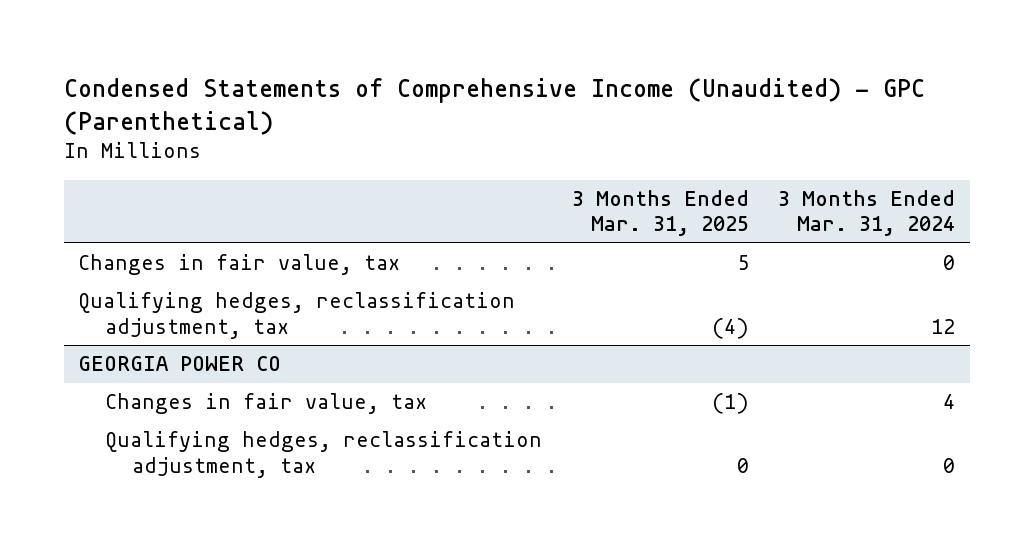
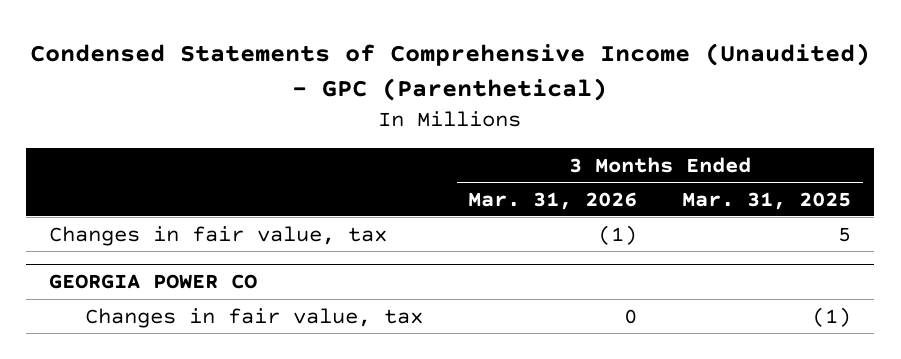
[778,189,956,237] 3 Months Ended Mar. 31, 2024 -> none
none -> [468,191,638,210] Mar. 31, 2026
[78,292,516,339] Qualifying hedges, reclassification adjustment, tax -> none
[104,431,542,478] Qualifying hedges, reclassification adjustment, tax -> none

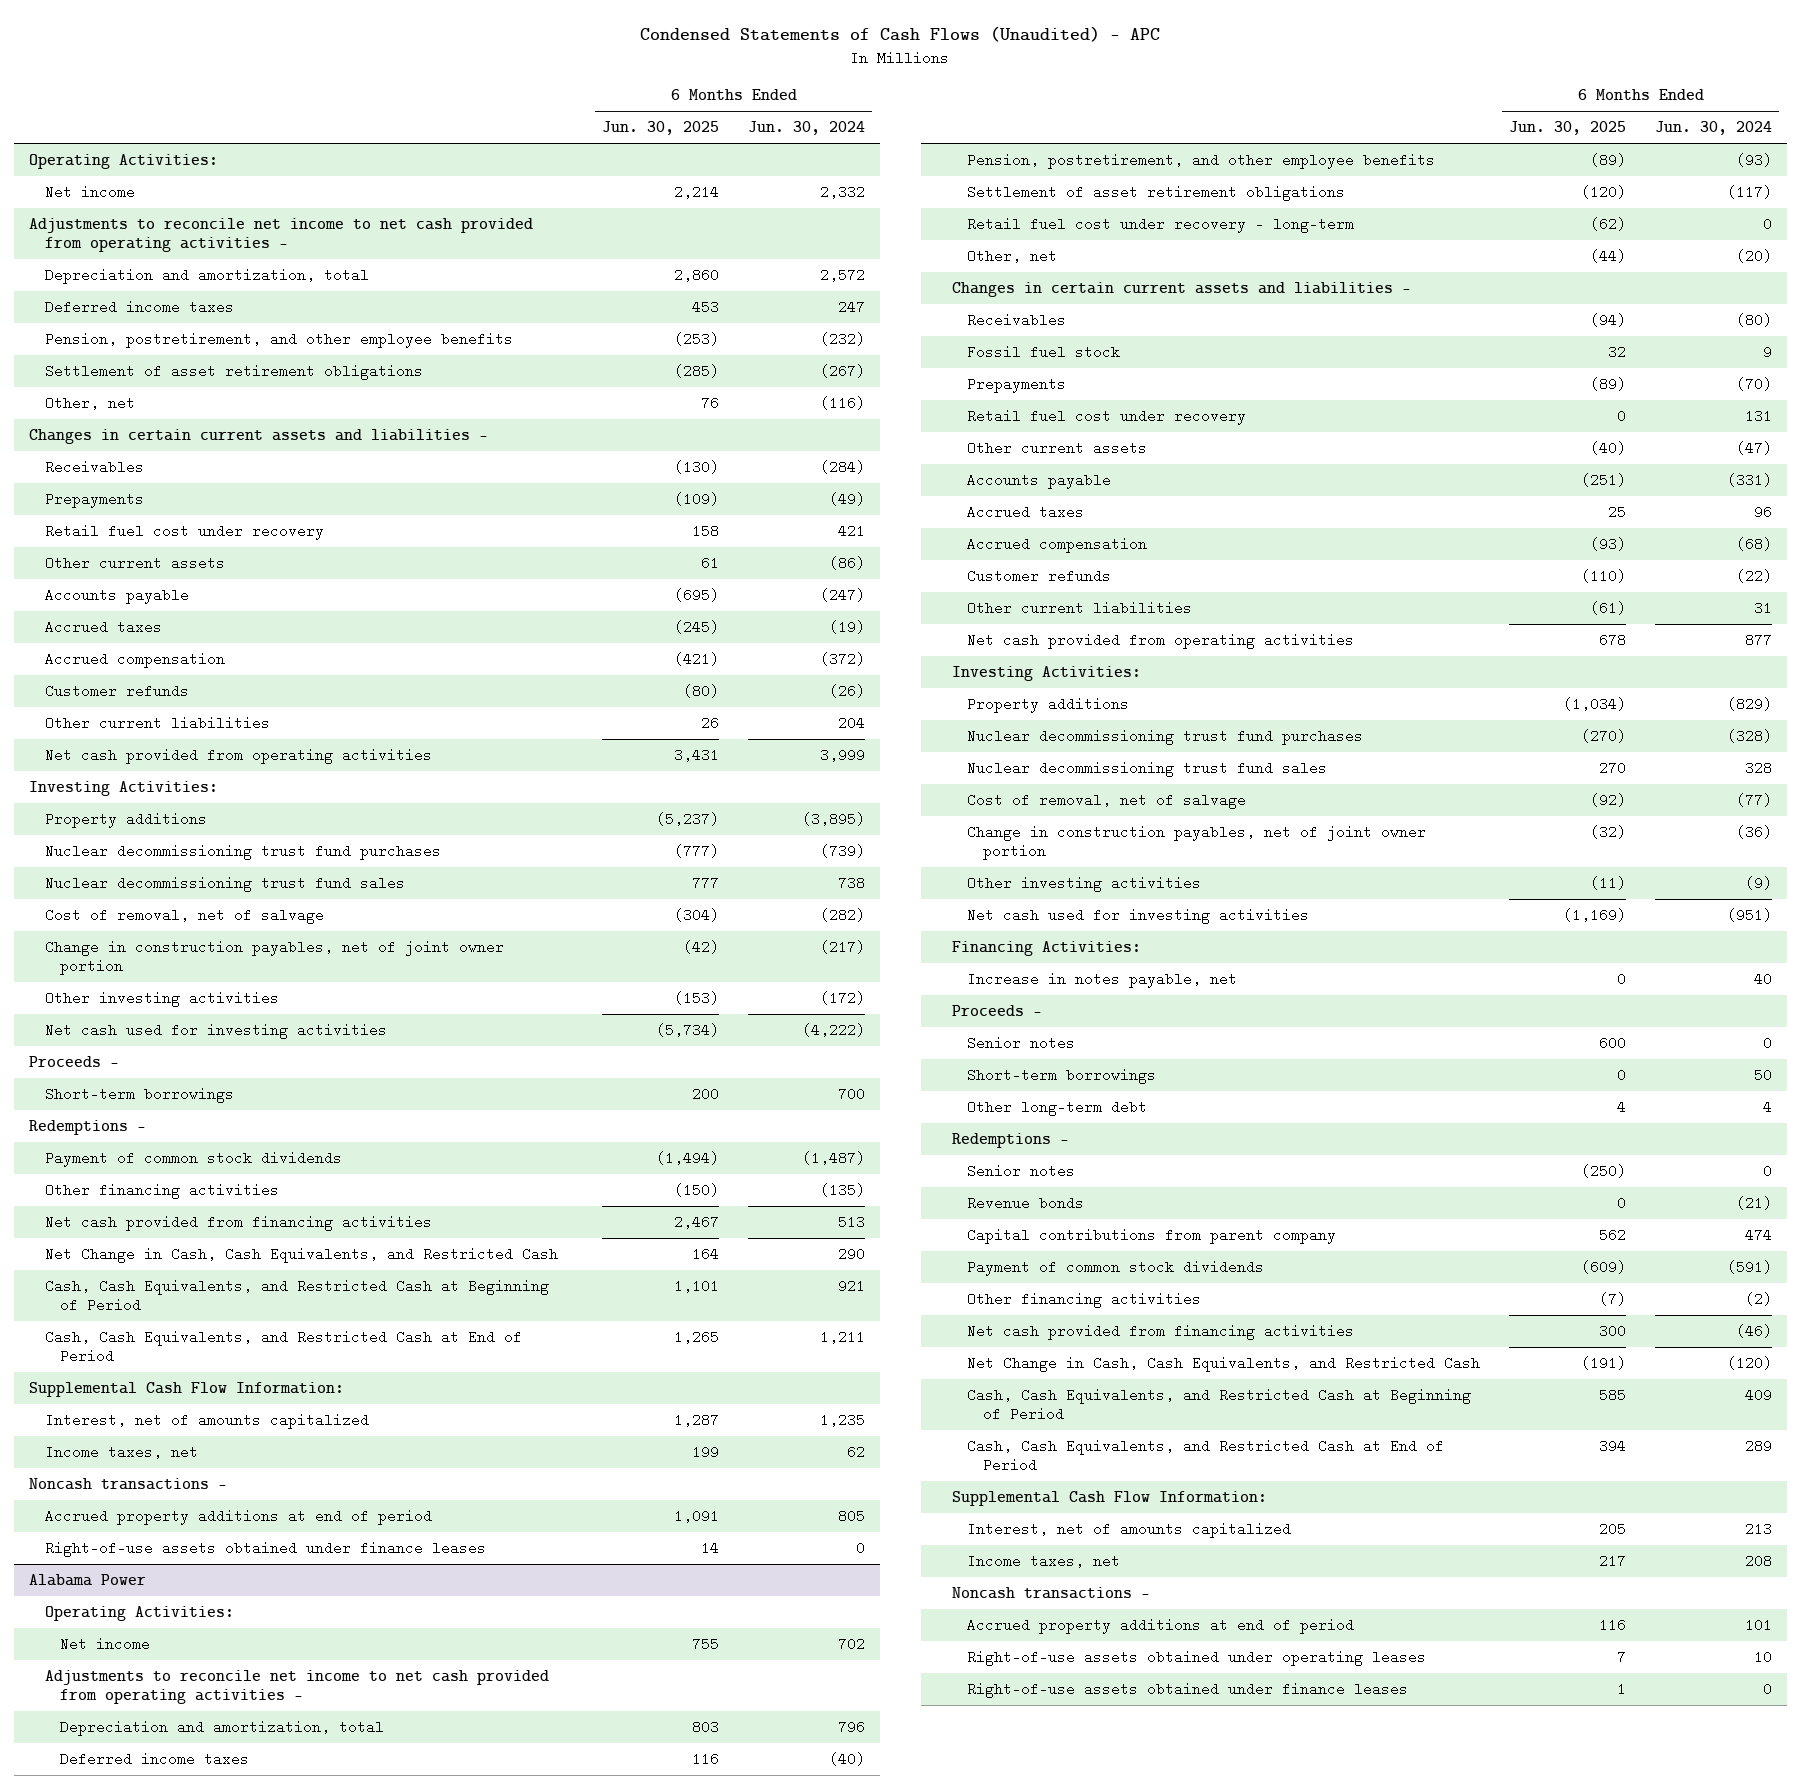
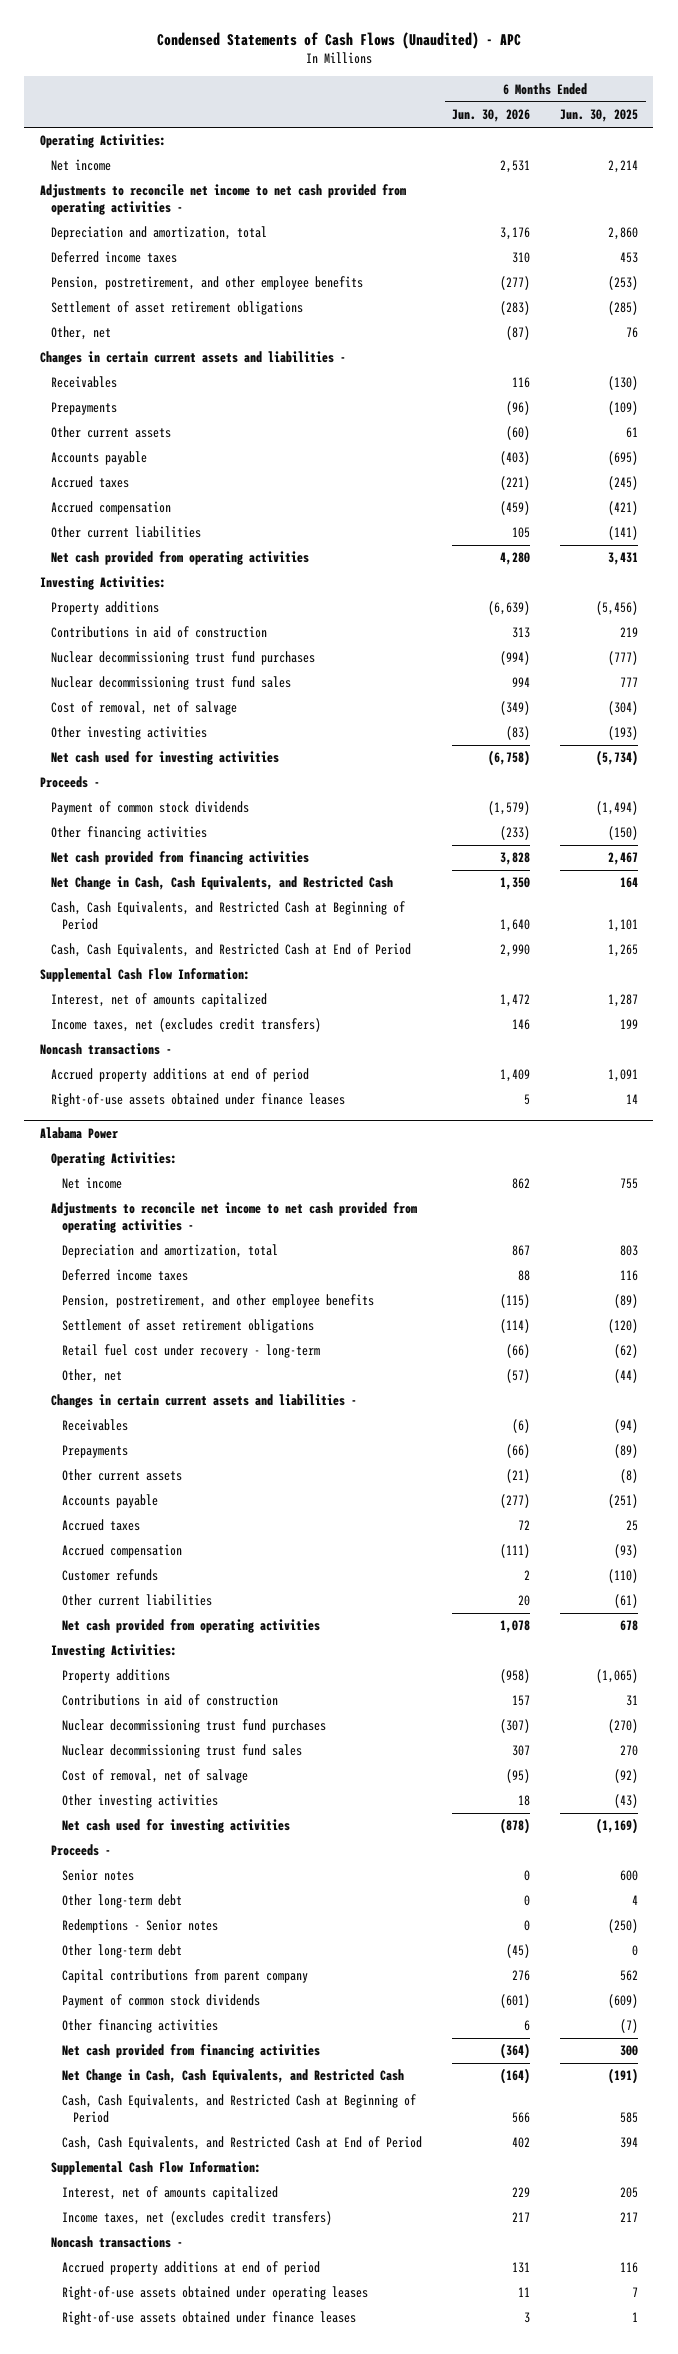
[748,121,866,136] Jun. 30, 2024 -> none
none -> [452,109,531,123] Jun. 30, 2026
[44,524,324,541] Retail fuel cost under recovery -> none
[44,684,189,699] Customer refunds -> none
[701,716,720,731] 26 -> [608,526,639,541] (141)
[656,812,720,827] (5,237) -> [596,601,639,616] (5,456)
none -> [50,626,267,639] Contributions in aid of construction
[44,940,504,976] Change in construction payables, net of joint owner portion -> none
[674,991,720,1006] (153) -> [608,726,639,741] (193)
[44,1087,234,1104] Short-term borrowings -> none
[28,1120,146,1136] Redemptions - -> none
[44,1445,198,1460] Income taxes, net -> [50,1018,321,1033] Income taxes, net (excludes credit transfers)
[967,345,1121,360] Fossil fuel stock -> none
[967,409,1247,426] Retail fuel cost under recovery -> none
[1590,441,1627,456] (40) -> [620,1469,639,1484] (8)
[1563,697,1627,712] (1,034) -> [596,1669,639,1684] (1,065)
none -> [62,1694,279,1707] Contributions in aid of construction
[967,825,1427,861] Change in construction payables, net of joint owner portion -> none
[1590,876,1627,891] (11) -> [614,1794,639,1809] (43)
[951,941,1141,957] Financing Activities: -> none
[967,972,1238,989] Increase in notes payable, net -> none
[967,1068,1157,1085] Short-term borrowings -> none
[951,1133,1069,1149] Redemptions - -> none
[967,1196,1085,1211] Revenue bonds -> none
[967,1164,1076,1179] Senior notes -> [62,1919,219,1934] Redemptions - Senior notes
none -> [62,1944,183,1959] Other long-term debt
[967,1554,1121,1569] Income taxes, net -> [62,2211,333,2226] Income taxes, net (excludes credit transfers)

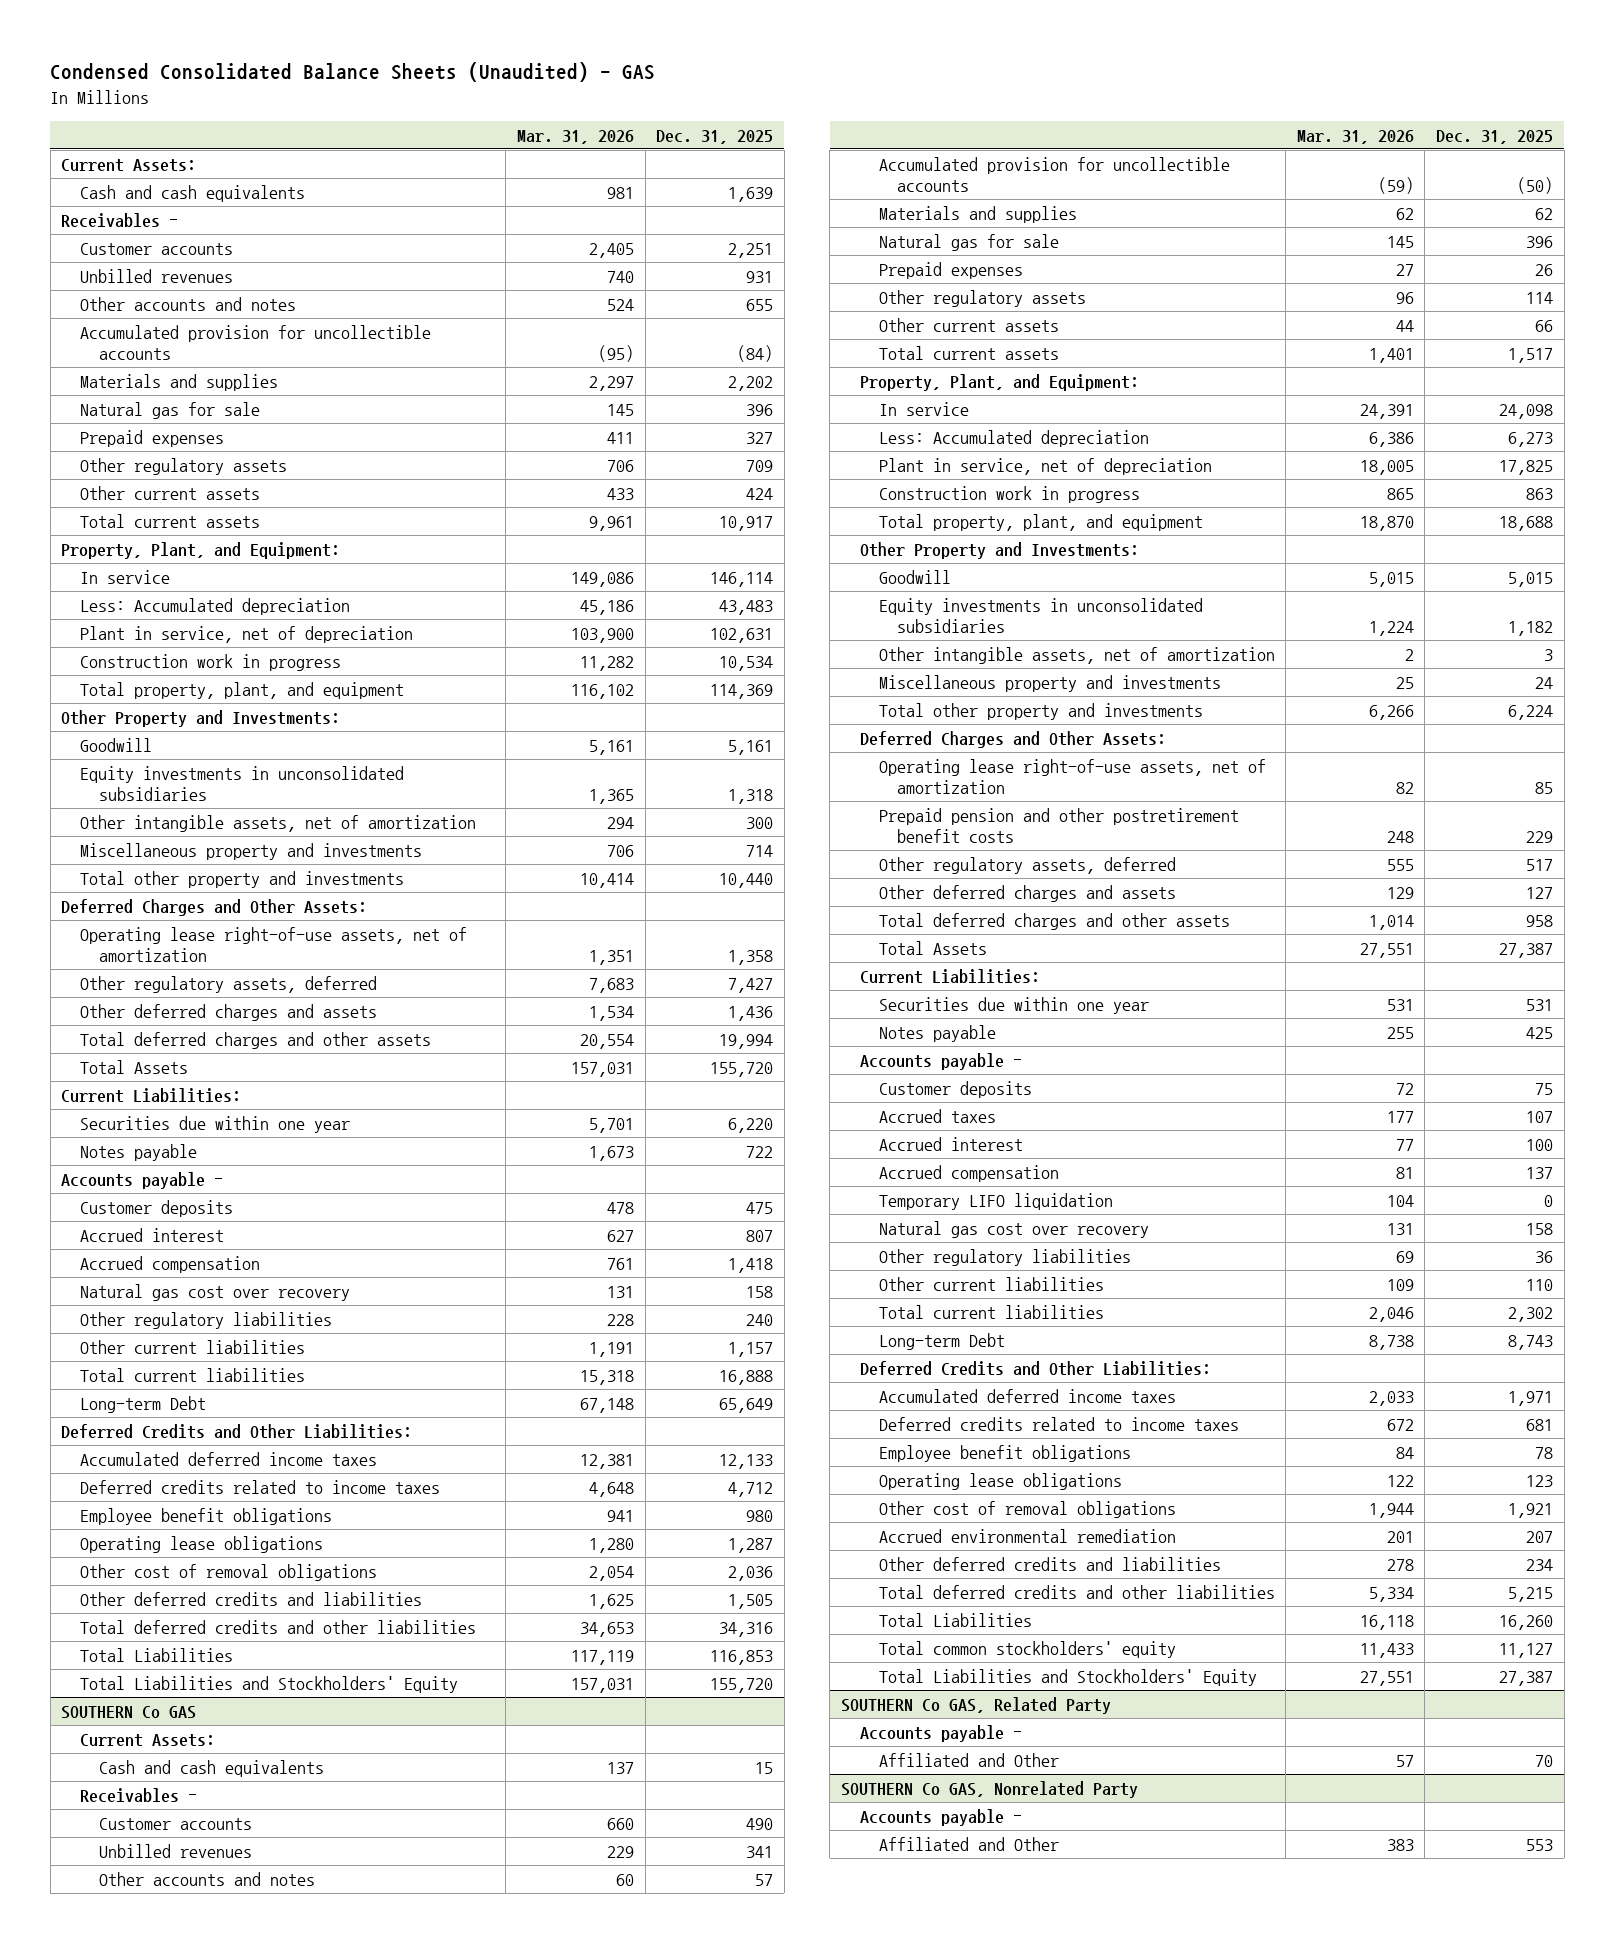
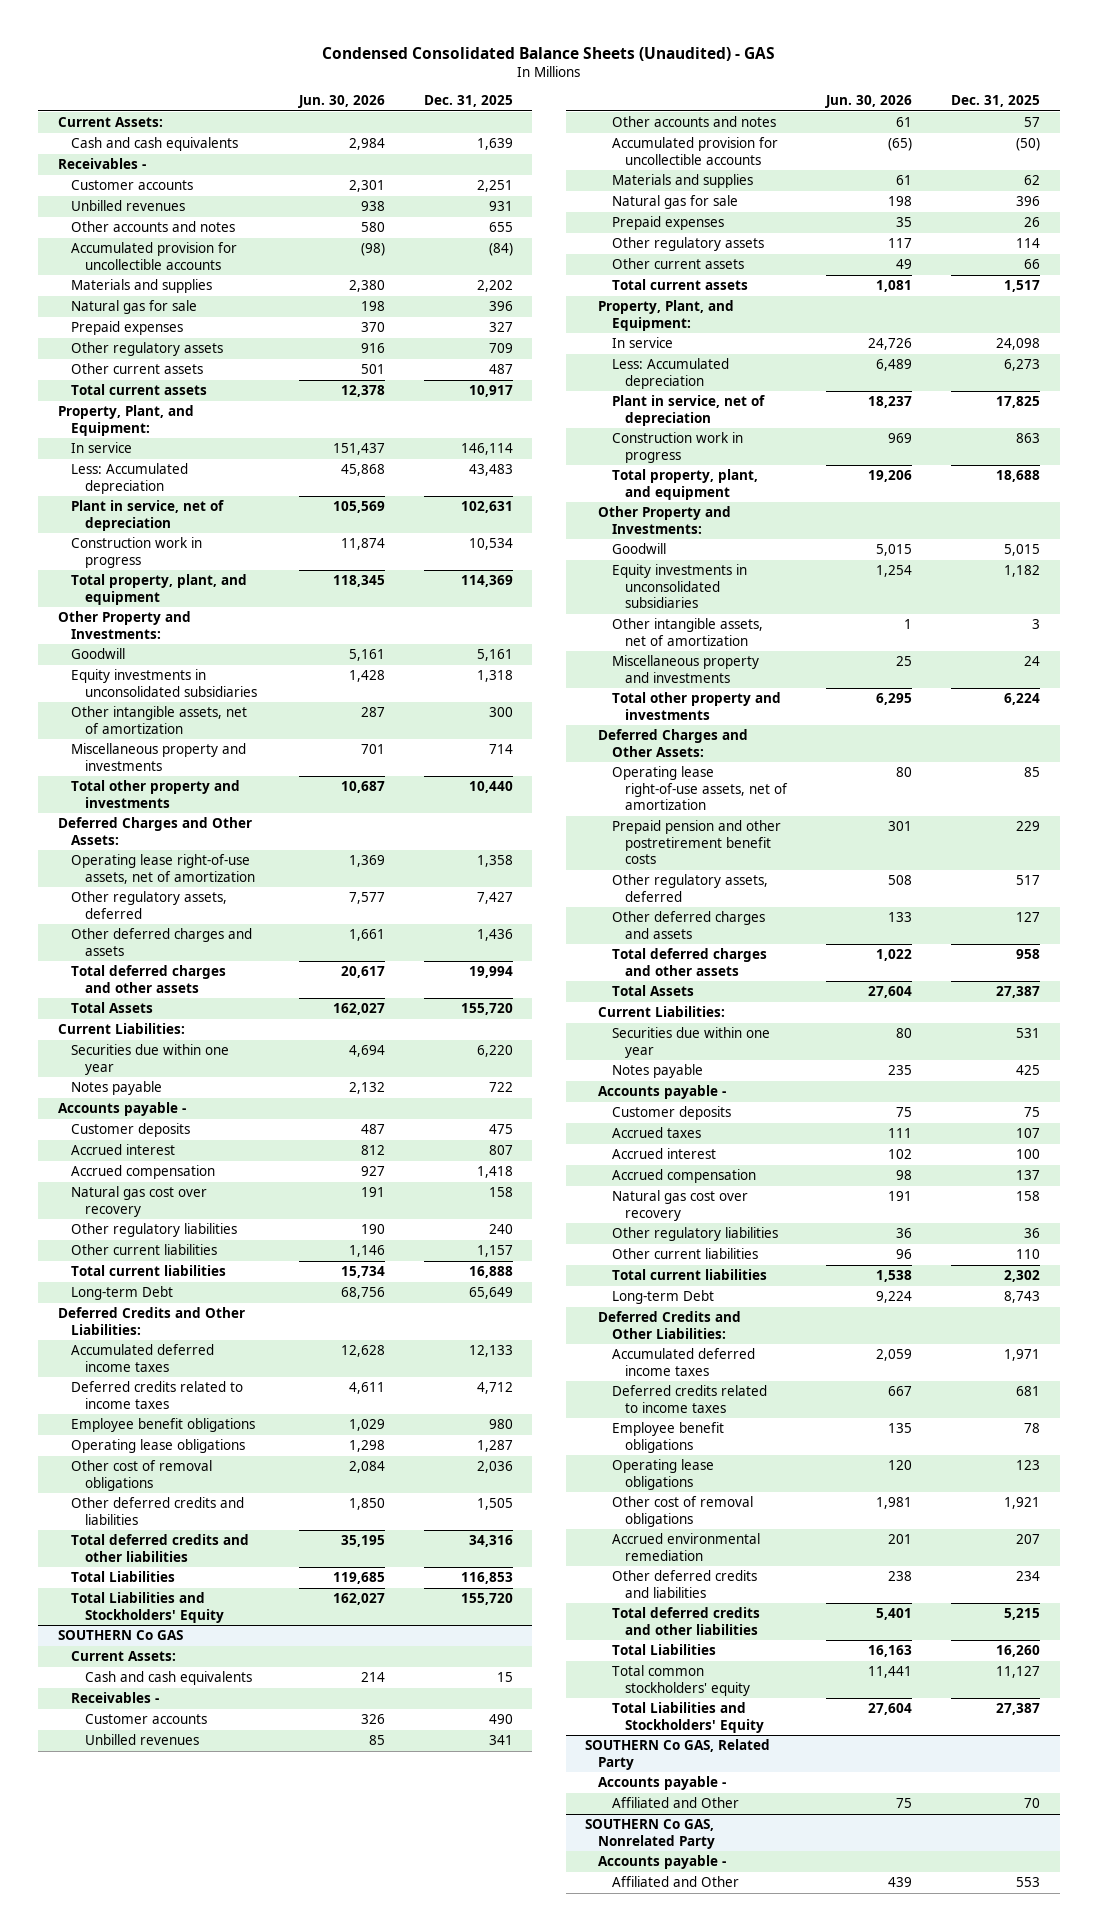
[517,129,635,144] Mar. 31, 2026 -> none
none -> [297,95,385,109] Jun. 30, 2026
[746,487,774,500] 424 -> [488,364,513,375] 487
[878,1192,1113,1210] Temporary LIFO liquidation -> none

